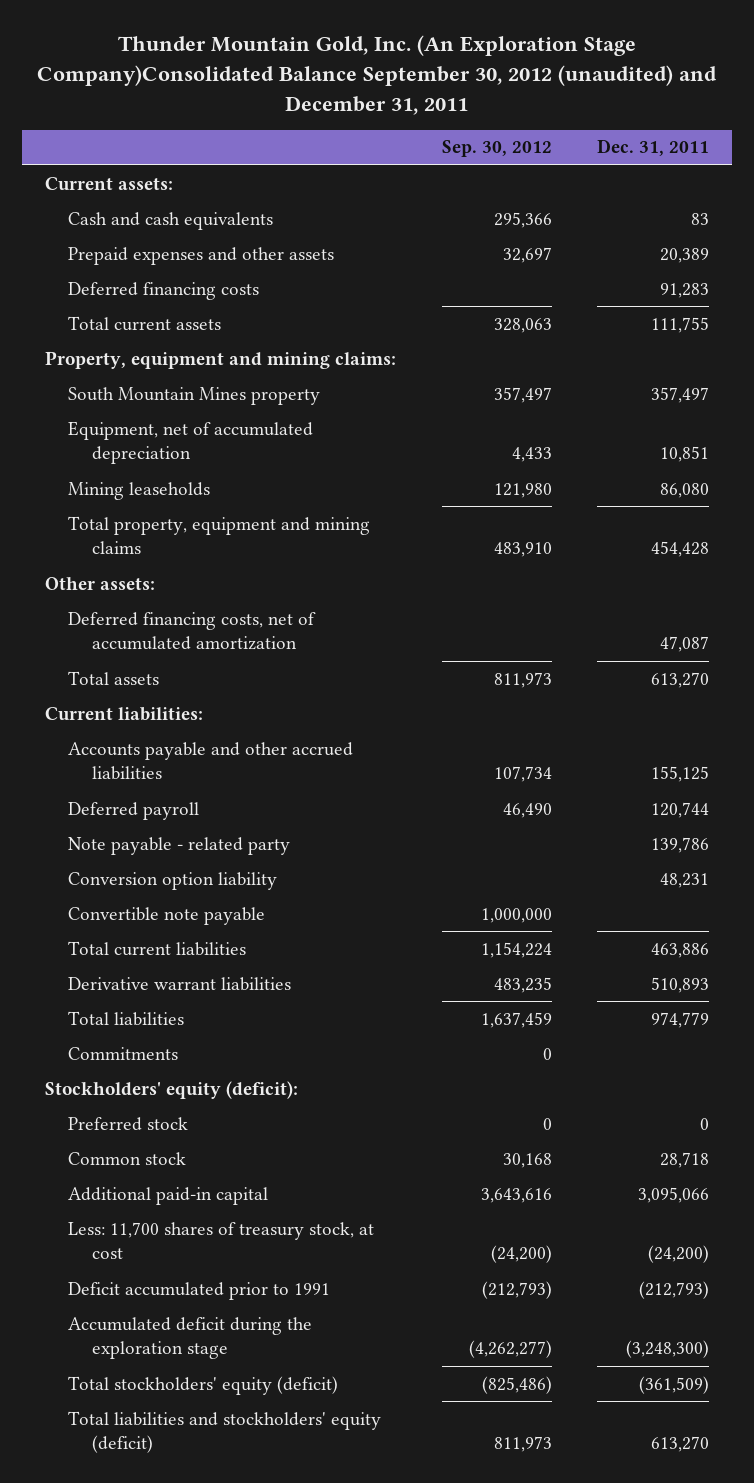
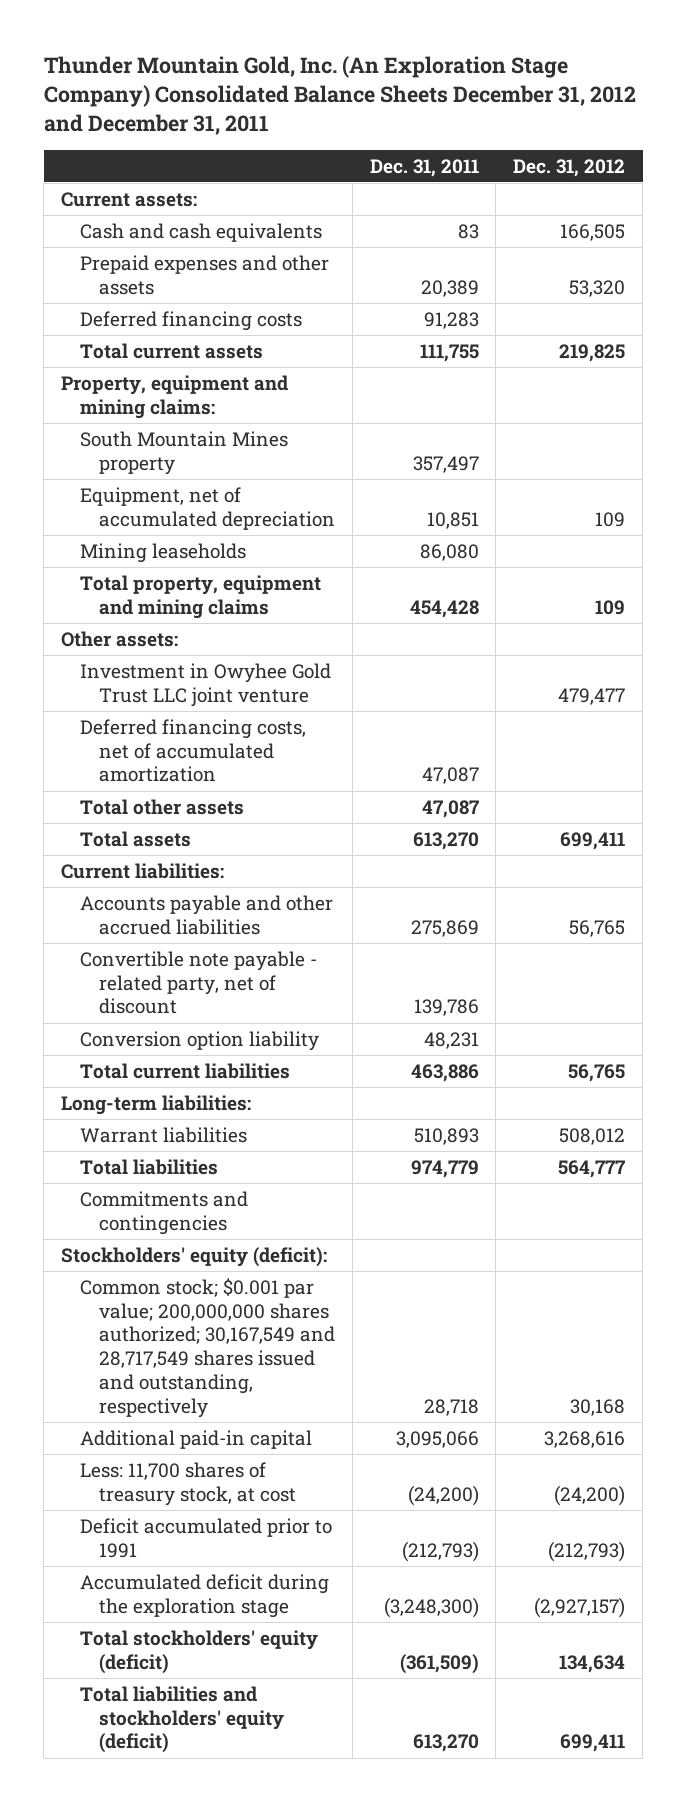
[37,35,718,115] Thunder Mountain Gold, Inc. (An Exploration Stage Company)Consolidated Balance September 30, 2012 (unaudited) and December 31, 2011 -> [43,55,636,135] Thunder Mountain Gold, Inc. (An Exploration Stage Company) Consolidated Balance Sheets December 31, 2012 and December 31, 2011
[441,140,552,158] Sep. 30, 2012 -> none
none -> [513,158,626,177] Dec. 31, 2012
none -> [79,662,331,707] Investment in Owyhee Gold Trust LLC joint venture
none -> [79,798,244,815] Total other assets
[68,801,200,820] Deferred payroll -> none
[651,766,710,783] 155,125 -> [410,919,479,937] 275,869
[68,836,291,855] Note payable - related party -> [79,950,317,1015] Convertible note payable - related party, net of discount
[68,906,266,925] Convertible note payable -> none
none -> [61,1094,252,1115] Long-term liabilities:
[68,976,292,991] Derivative warrant liabilities -> [79,1126,247,1143] Warrant liabilities
[68,1046,179,1060] Commitments -> [79,1190,248,1235] Commitments and contingencies
[68,1116,189,1131] Preferred stock -> none
[68,1151,187,1165] Common stock -> [79,1277,335,1418] Common stock; $0.001 par value; 200,000,000 shares authorized; 30,167,549 and 28,717,549 shares issued and outstanding, respectively

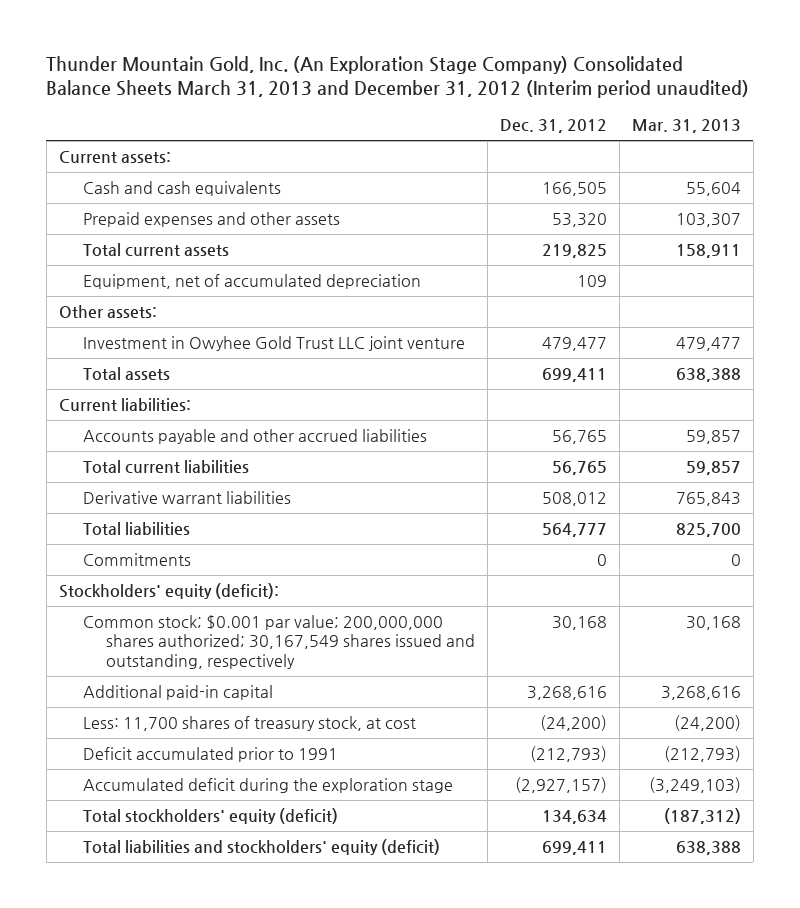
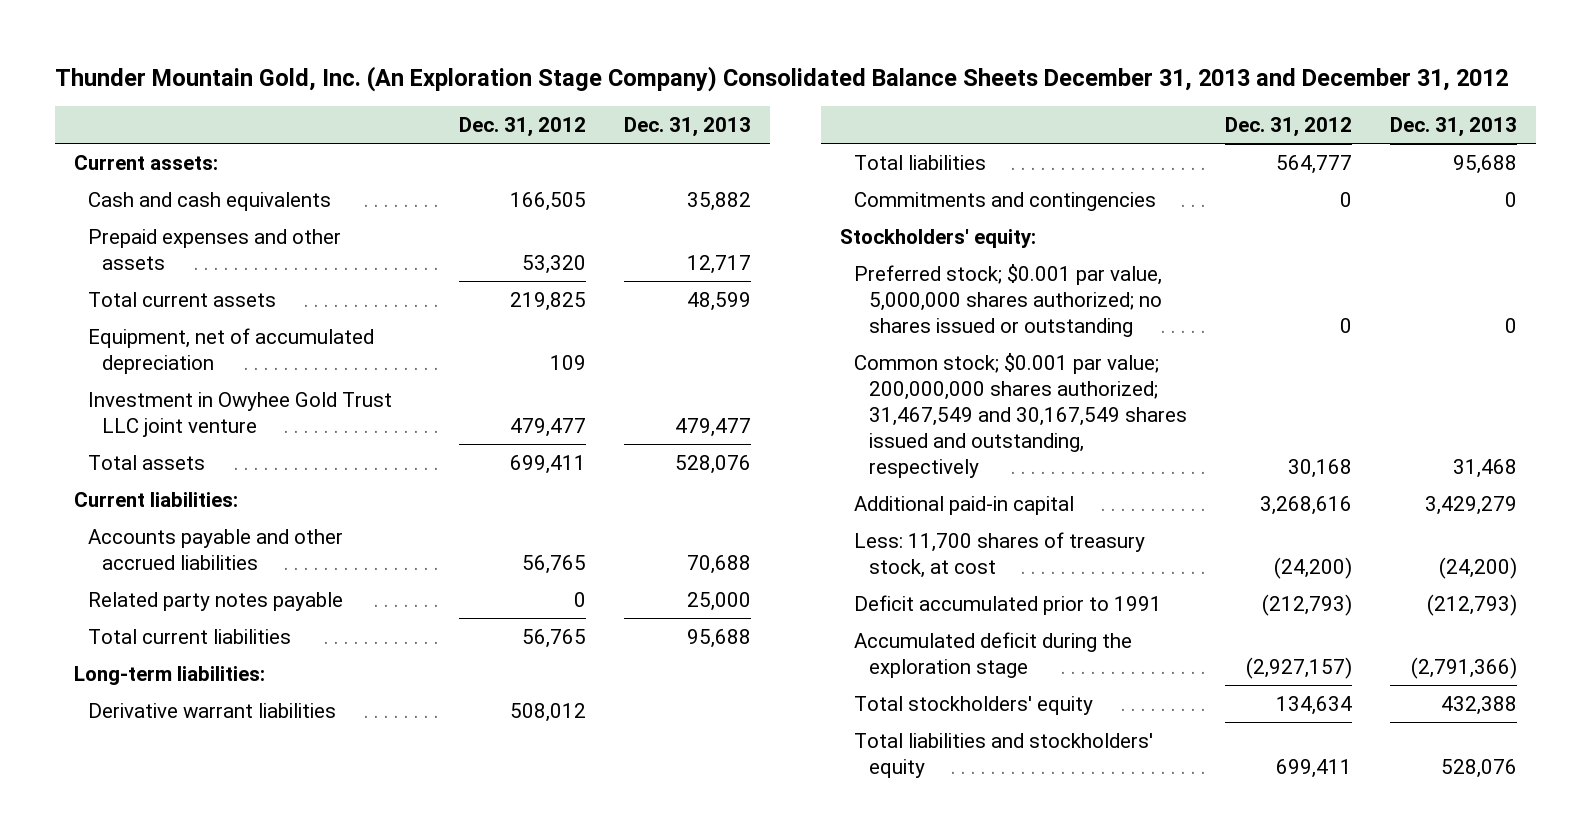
[46,56,750,99] Thunder Mountain Gold, Inc. (An Exploration Stage Company) Consolidated Balance Sheets March 31, 2013 and December 31, 2012 (Interim period unaudited) -> [54,66,1508,93] Thunder Mountain Gold, Inc. (An Exploration Stage Company) Consolidated Balance Sheets December 31, 2013 and December 31, 2012
[631,119,741,134] Mar. 31, 2013 -> none
none -> [623,116,751,137] Dec. 31, 2013
[58,304,157,318] Other assets: -> none
none -> [88,591,344,611] Related party notes payable
none -> [73,665,265,685] Long-term liabilities:
[82,552,191,566] Commitments -> [854,191,1157,211] Commitments and contingencies
[58,582,279,599] Stockholders' equity (deficit): -> [840,228,1037,248] Stockholders' equity:
none -> [854,263,1163,337] Preferred stock; $0.001 par value, 5,000,000 shares authorized; no shares issued or outstanding
[82,614,476,670] Common stock; $0.001 par value; 200,000,000 shares authorized; 30,167,549 shares issued and outstanding, respectively -> [854,352,1187,479] Common stock; $0.001 par value; 200,000,000 shares authorized; 31,467,549 and 30,167,549 shares issued and outstanding, respectively
[82,807,338,824] Total stockholders' equity (deficit) -> [854,695,1094,715] Total stockholders' equity
[82,838,440,855] Total liabilities and stockholders' equity (deficit) -> [854,732,1154,778] Total liabilities and stockholders' equity

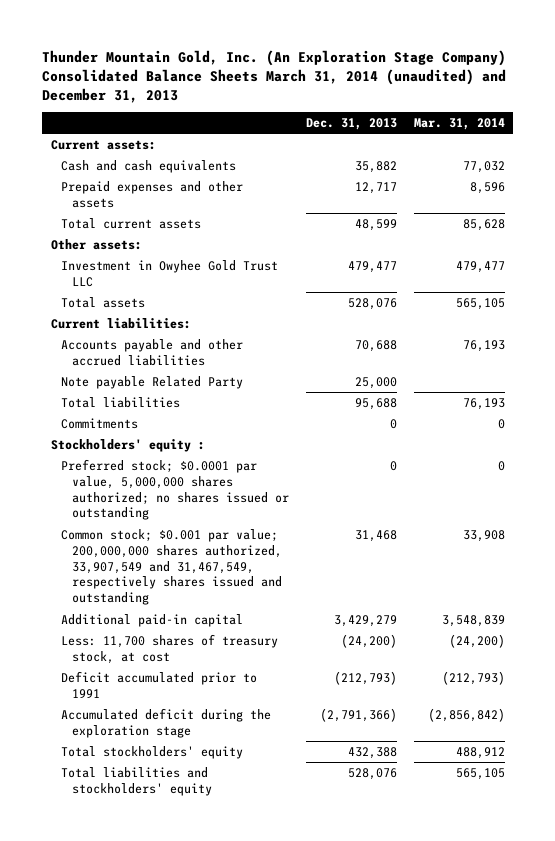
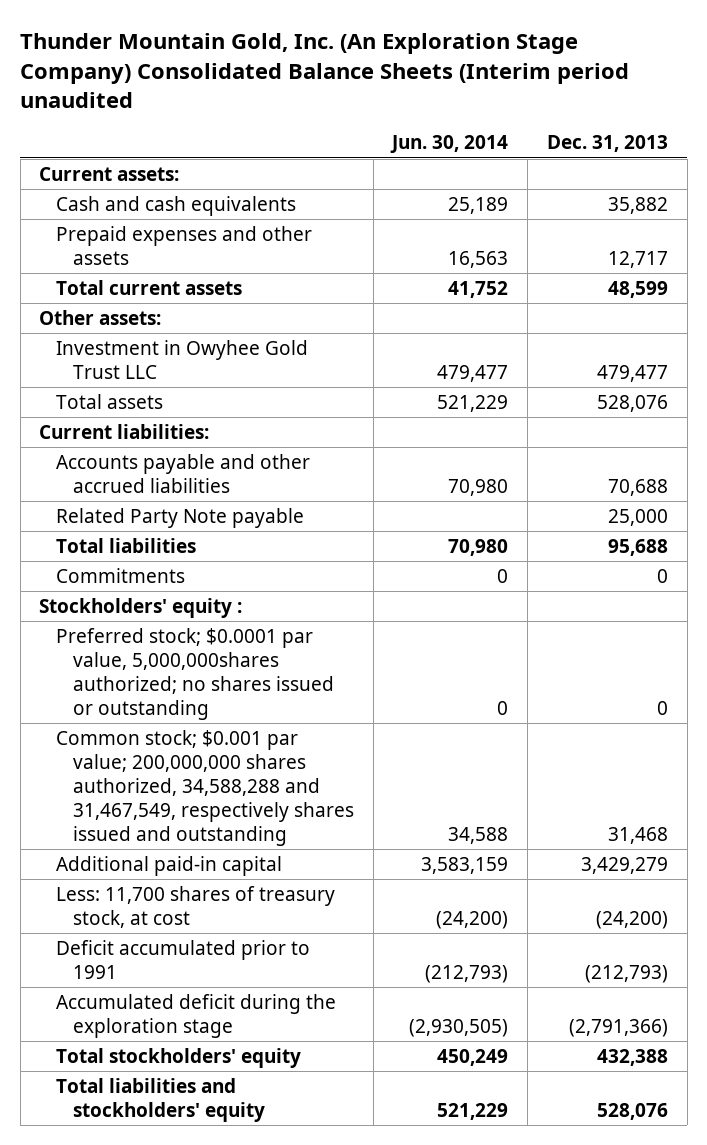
[42,49,507,103] Thunder Mountain Gold, Inc. (An Exploration Stage Company) Consolidated Balance Sheets March 31, 2014 (unaudited) and December 31, 2013 -> [20,33,630,109] Thunder Mountain Gold, Inc. (An Exploration Stage Company) Consolidated Balance Sheets (Interim period unaudited
[413,117,505,130] Mar. 31, 2014 -> none
none -> [390,135,509,154] Jun. 30, 2014
[61,375,244,389] Note payable Related Party -> [56,508,305,529] Related Party Note payable
[61,458,289,521] Preferred stock; $0.0001 par value, 5,000,000 shares authorized; no shares issued or outstanding -> [56,628,334,720] Preferred stock; $0.0001 par value, 5,000,000shares authorized; no shares issued or outstanding
[61,528,282,606] Common stock; $0.001 par value; 200,000,000 shares authorized, 33,907,549 and 31,467,549, respectively shares issued and outstanding -> [56,730,354,846] Common stock; $0.001 par value; 200,000,000 shares authorized, 34,588,288 and 31,467,549, respectively shares issued and outstanding

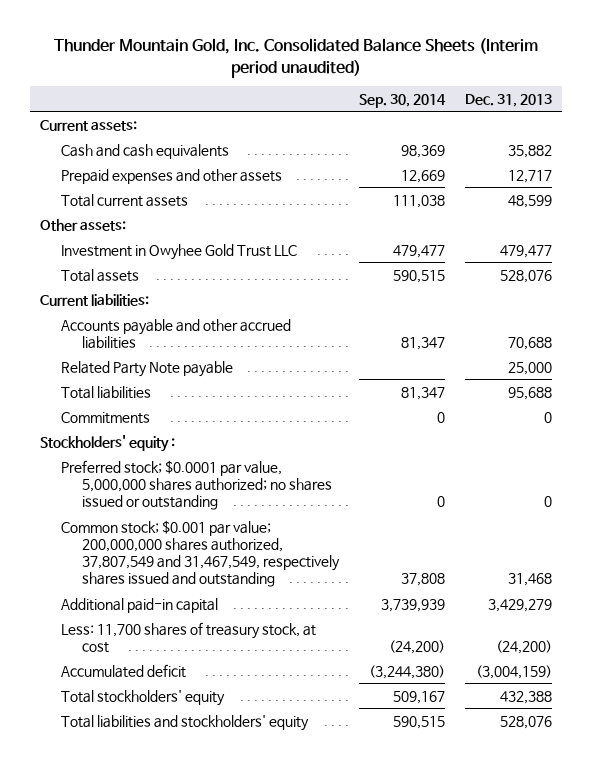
[20,33,630,109] Thunder Mountain Gold, Inc. (An Exploration Stage Company) Consolidated Balance Sheets (Interim period unaudited -> [54,38,539,78] Thunder Mountain Gold, Inc. Consolidated Balance Sheets (Interim period unaudited)
[390,135,509,154] Jun. 30, 2014 -> none
none -> [359,93,447,108] Sep. 30, 2014
[56,628,334,720] Preferred stock; $0.0001 par value, 5,000,000shares authorized; no shares issued or outstanding -> [61,459,332,510] Preferred stock; $0.0001 par value, 5,000,000 shares authorized; no shares issued or outstanding
[56,730,354,846] Common stock; $0.001 par value; 200,000,000 shares authorized, 34,588,288 and 31,467,549, respectively shares issued and outstanding -> [61,519,340,587] Common stock; $0.001 par value; 200,000,000 shares authorized, 37,807,549 and 31,467,549, respectively shares issued and outstanding
[56,994,337,1038] Accumulated deficit during the exploration stage -> none
[56,940,311,979] Deficit accumulated prior to 1991 -> [61,663,187,678] Accumulated deficit
[584,964,668,983] (212,793) -> [476,664,553,679] (3,004,159)

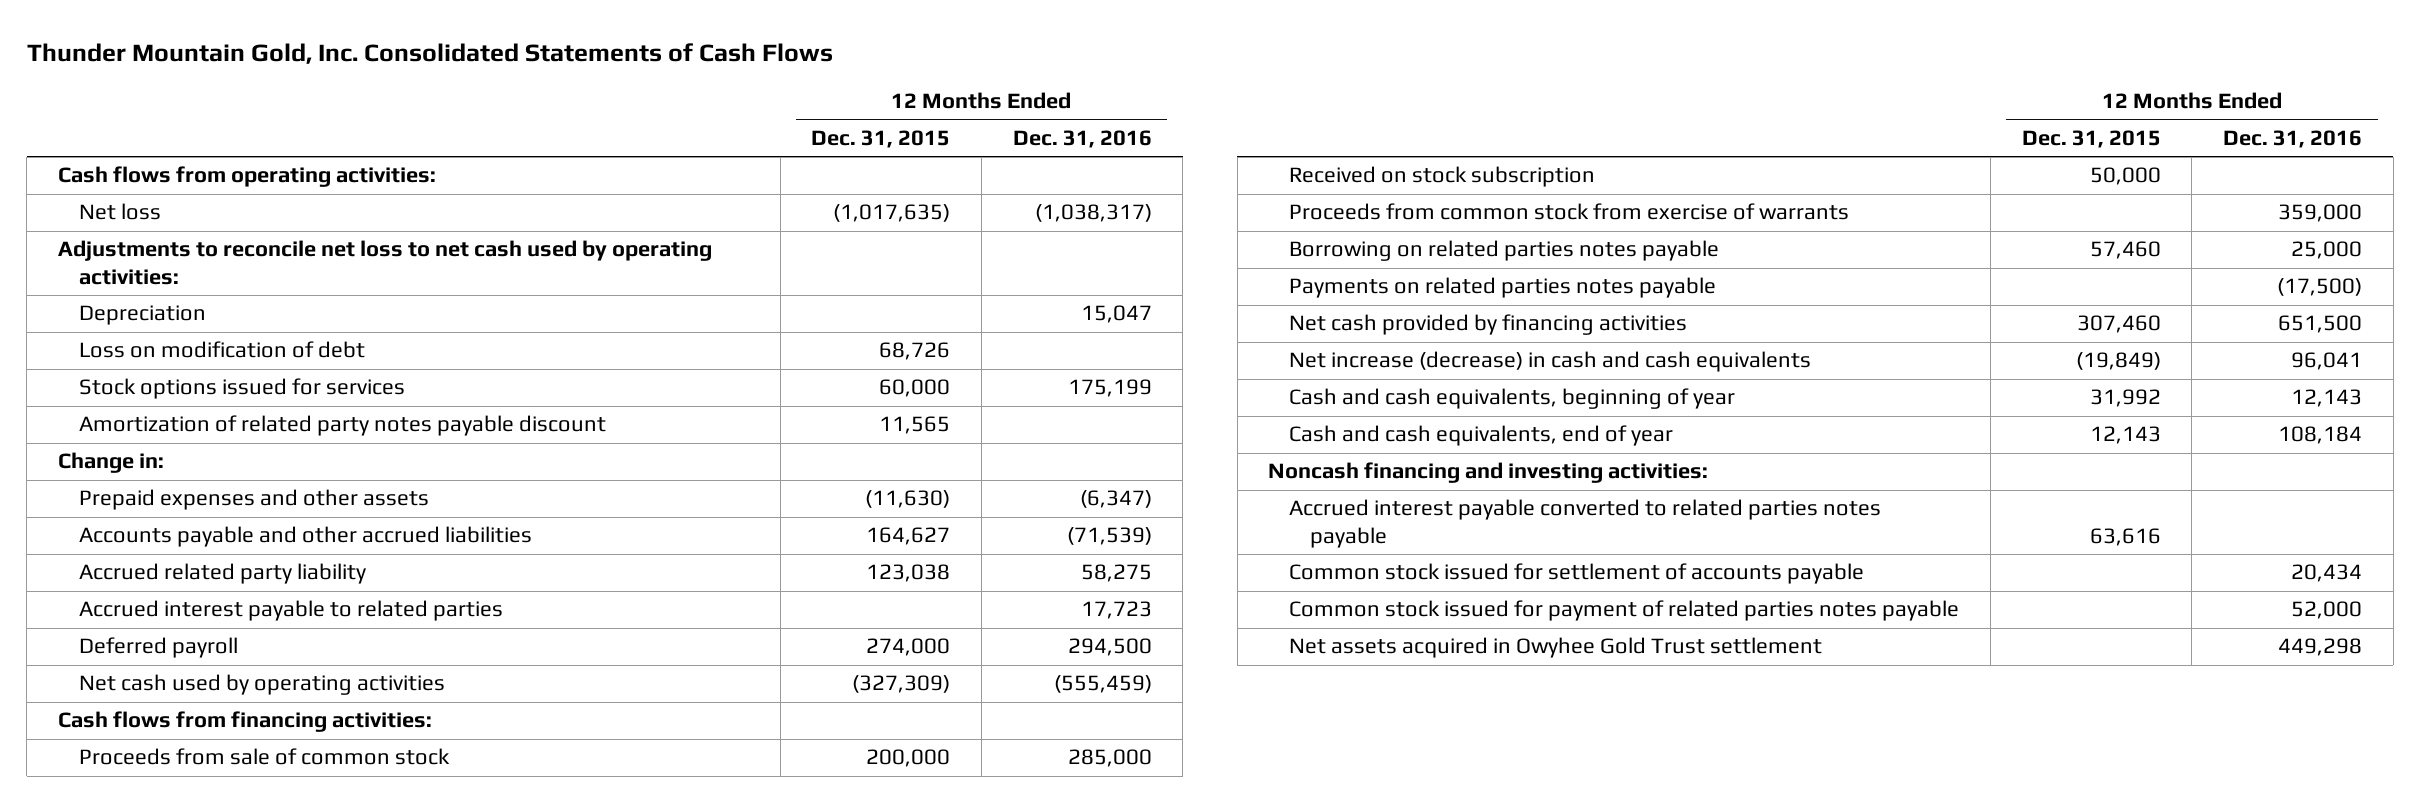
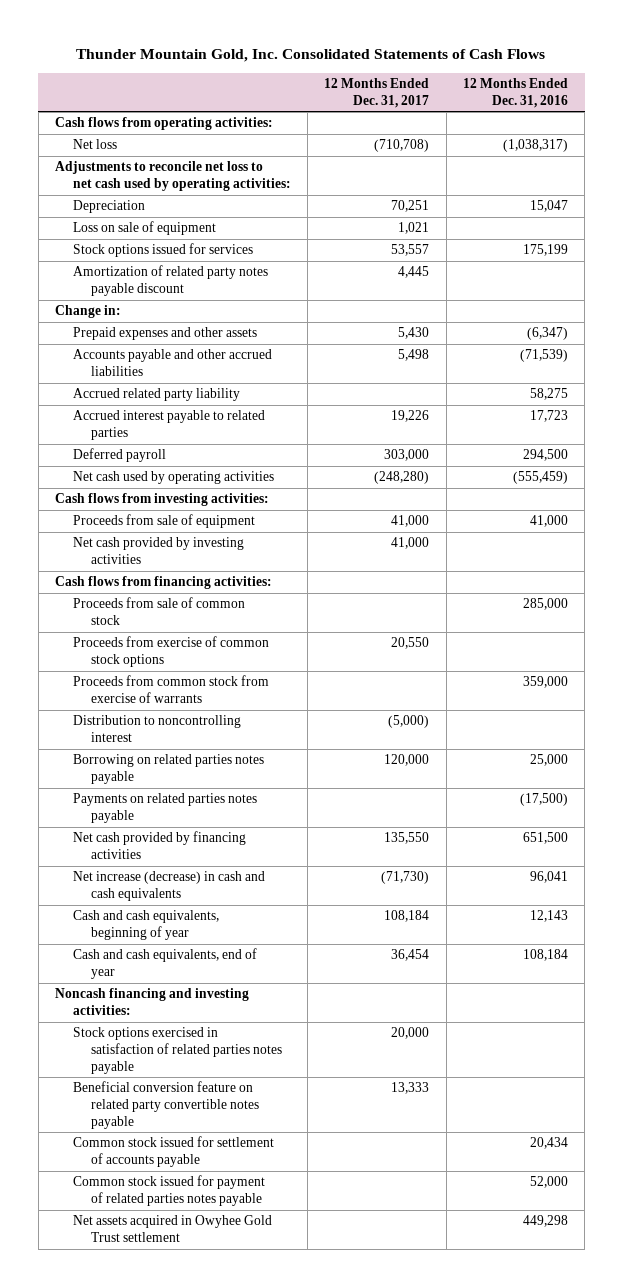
[811,129,951,148] Dec. 31, 2015 -> none
none -> [324,78,430,108] 12 Months Ended Dec. 31, 2017
[79,341,366,359] Loss on modification of debt -> none
none -> [72,221,216,236] Loss on sale of equipment
none -> [55,493,270,507] Cash flows from investing activities:
none -> [72,514,255,529] Proceeds from sale of equipment
none -> [72,537,244,565] Net cash provided by investing activities
[1289,166,1596,188] Received on stock subscription -> none
none -> [72,636,269,668] Proceeds from exercise of common stock options
none -> [72,715,241,743] Distribution to noncontrolling interest
[1289,499,1882,548] Accrued interest payable converted to related parties notes payable -> none
none -> [72,1027,282,1074] Stock options exercised in satisfaction of related parties notes payable
none -> [72,1081,259,1129] Beneficial conversion feature on related party convertible notes payable

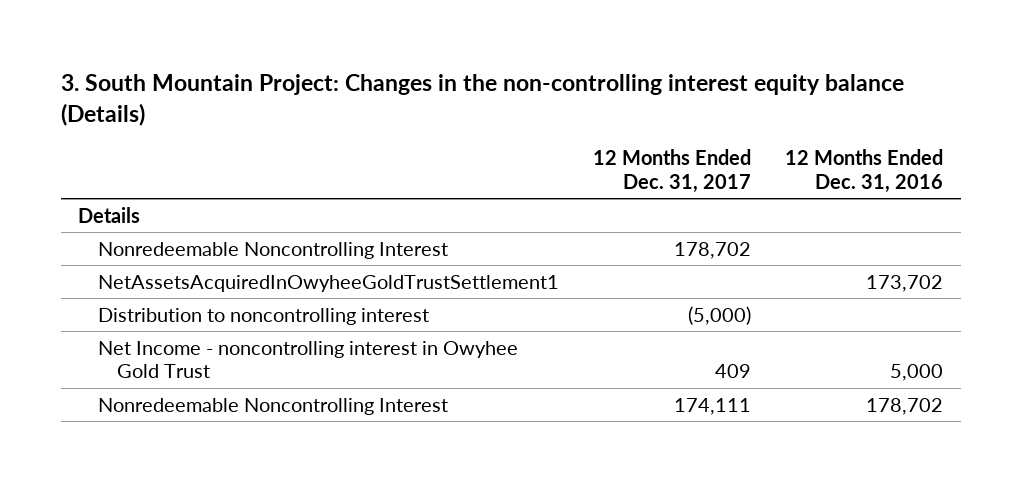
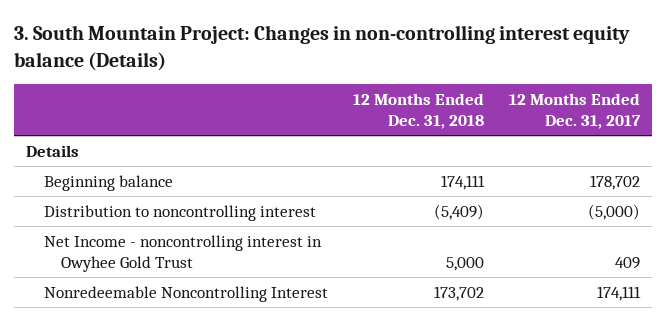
[60,74,904,126] 3. South Mountain Project: Changes in the non-controlling interest equity balance (Details) -> [13,25,630,71] 3. South Mountain Project: Changes in non-controlling interest equity balance (Details)
[785,149,944,193] 12 Months Ended Dec. 31, 2016 -> none
none -> [352,93,484,130] 12 Months Ended Dec. 31, 2018
[97,274,559,292] NetAssetsAcquiredInOwyheeGoldTrustSettlement1 -> none
[97,241,448,259] Nonredeemable Noncontrolling Interest -> [43,174,173,191] Beginning balance

